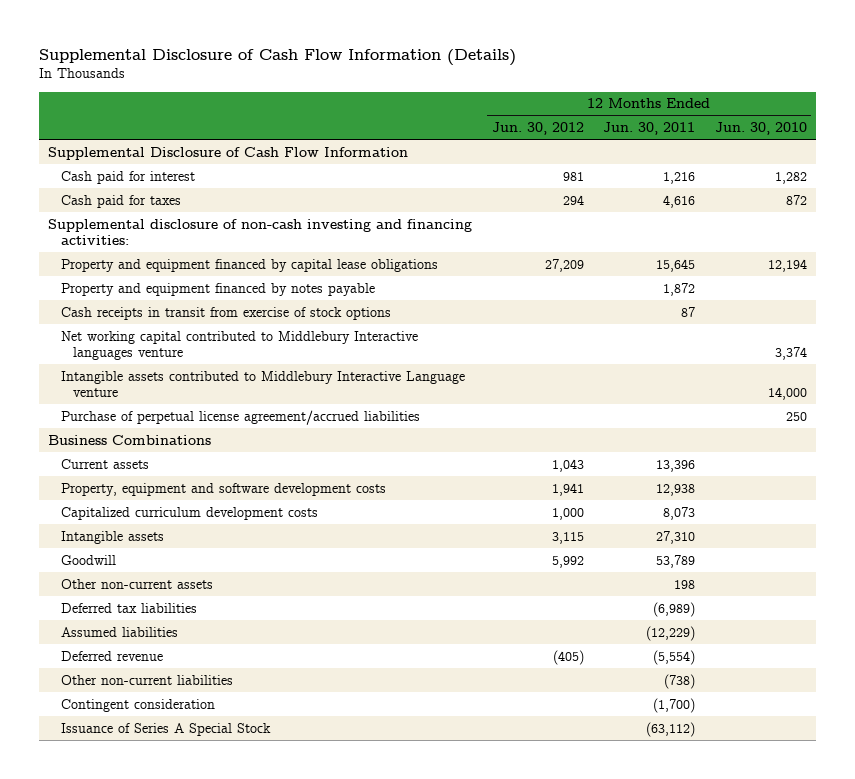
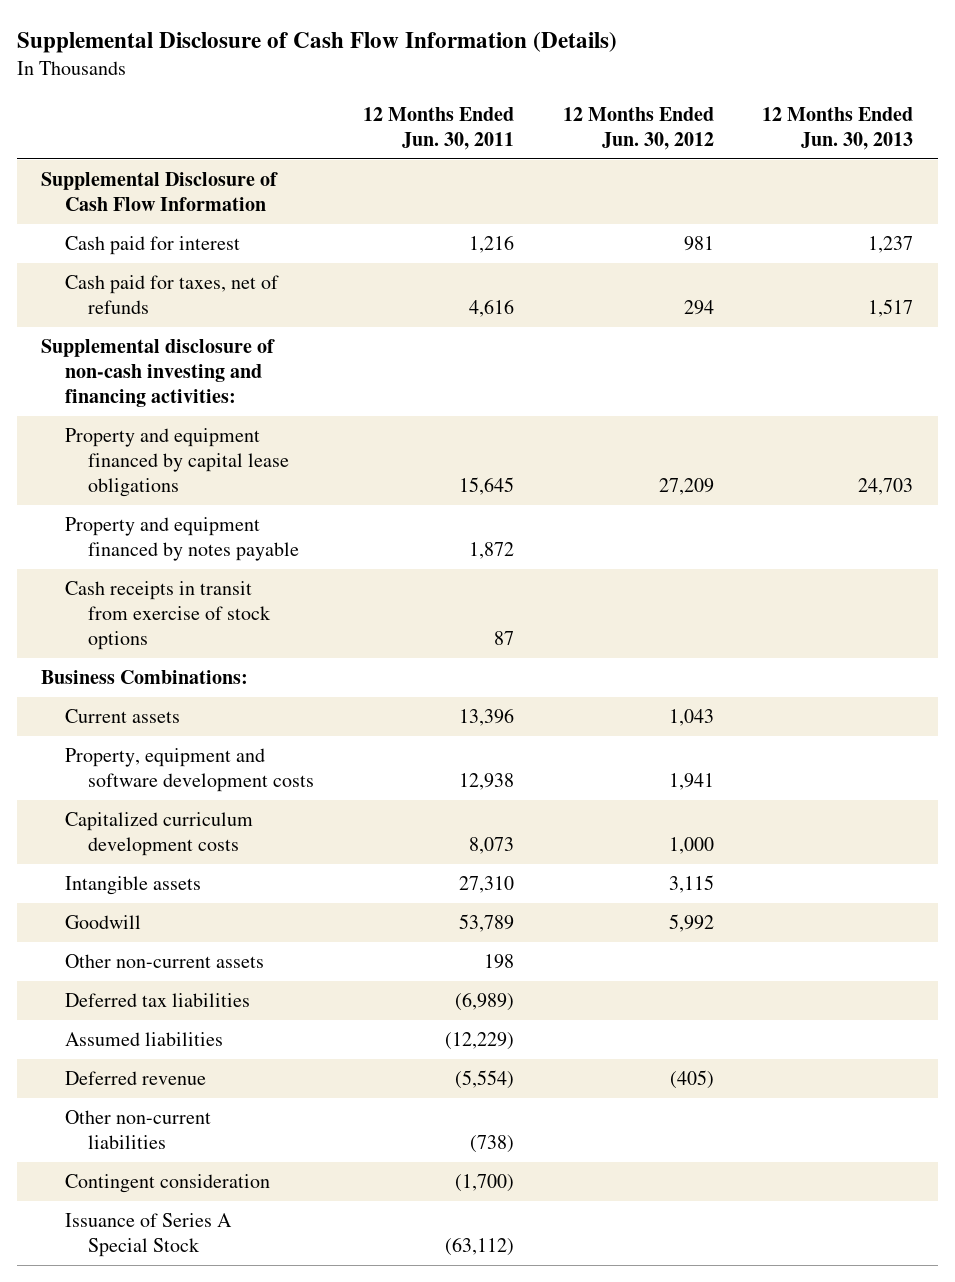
[714,121,807,135] Jun. 30, 2010 -> none
none -> [762,107,914,150] 12 Months Ended Jun. 30, 2013
[60,194,181,208] Cash paid for taxes -> [64,275,279,314] Cash paid for taxes, net of refunds
[60,330,418,360] Net working capital contributed to Middlebury Interactive languages venture -> none
[60,370,465,397] Intangible assets contributed to Middlebury Interactive Language venture -> none
[60,409,420,425] Purchase of perpetual license agreement/accrued liabilities -> none
[48,434,212,445] Business Combinations -> [41,670,249,685] Business Combinations:

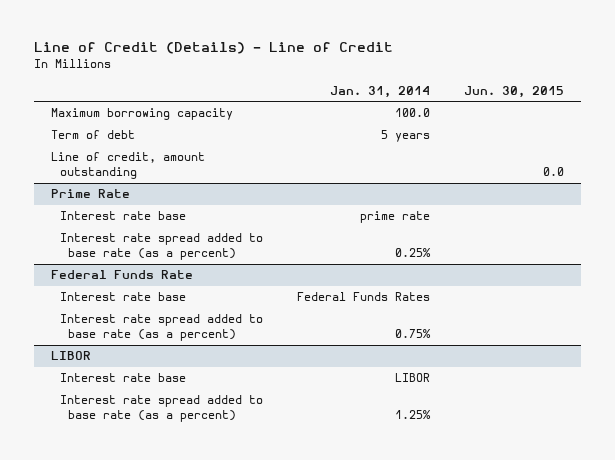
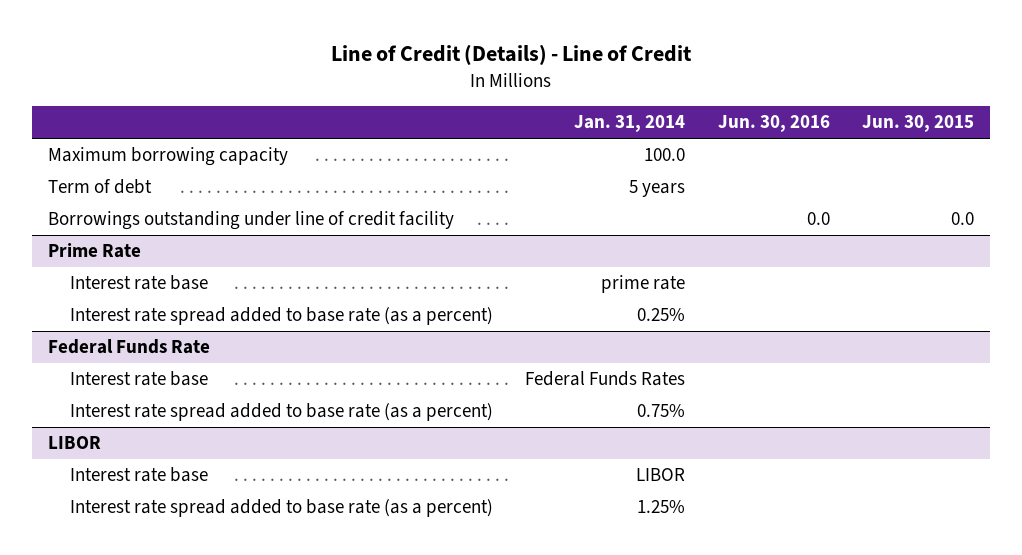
none -> [717,115,830,133] Jun. 30, 2016
[51,152,206,179] Line of credit, amount outstanding -> [47,211,454,231] Borrowings outstanding under line of credit facility

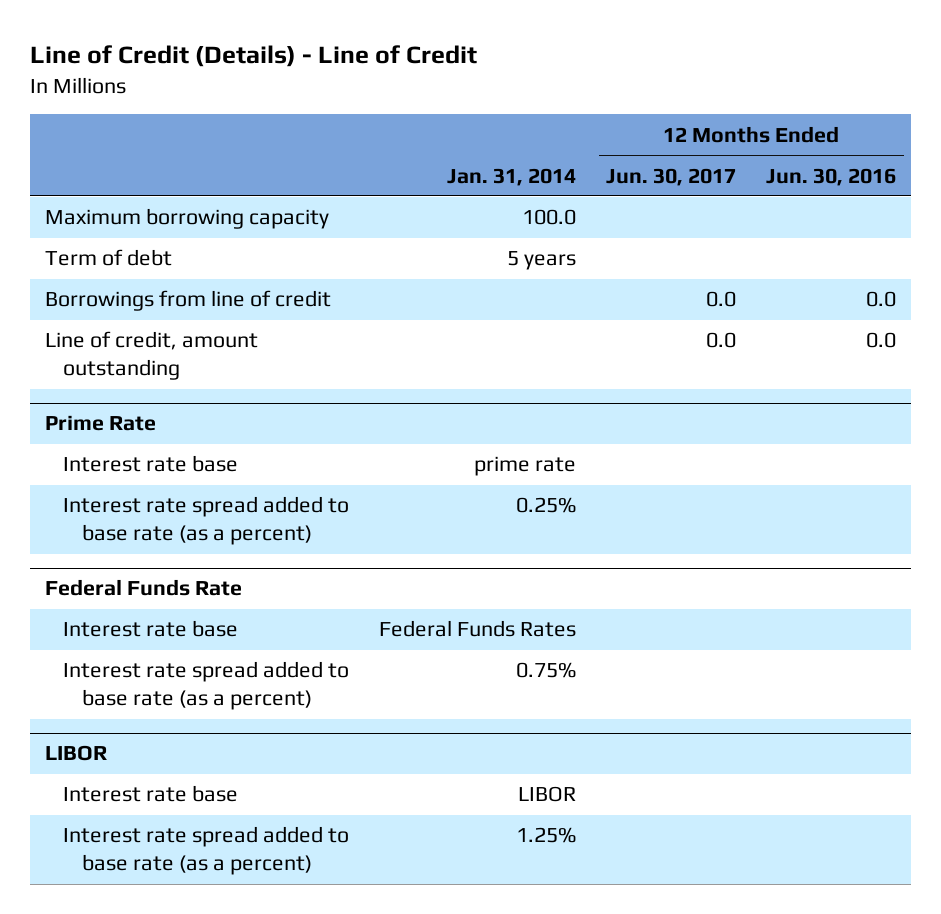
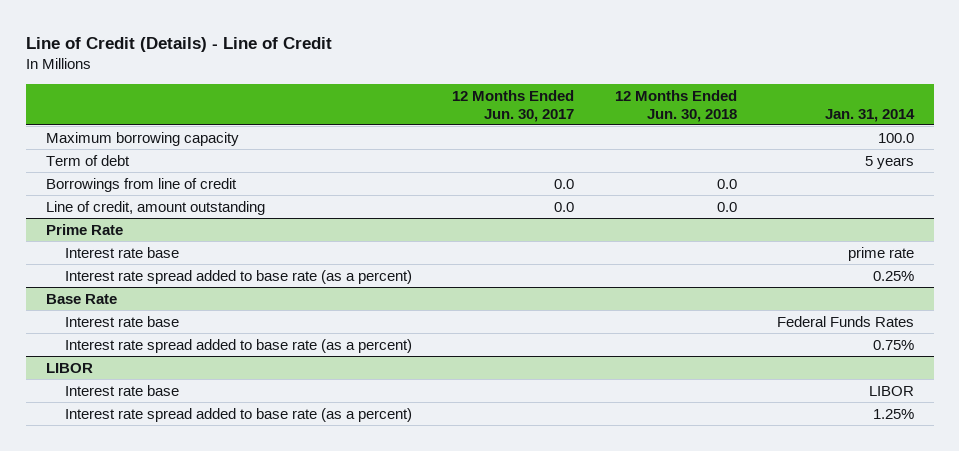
[766,167,897,186] Jun. 30, 2016 -> none
none -> [614,89,737,122] 12 Months Ended Jun. 30, 2018
[44,579,242,597] Federal Funds Rate -> [45,293,117,304] Base Rate

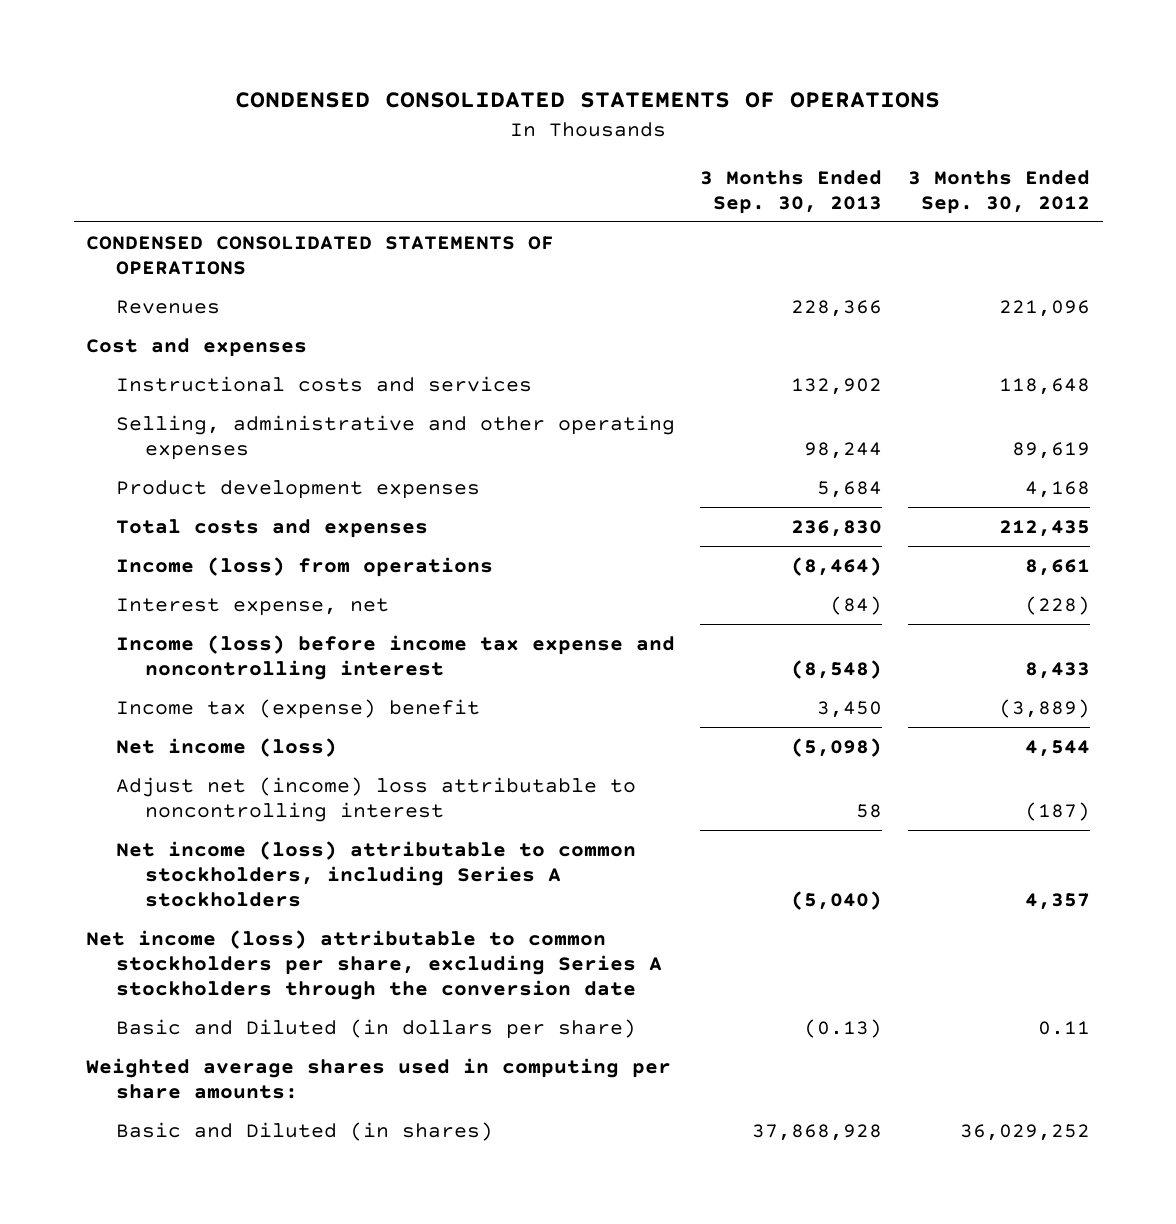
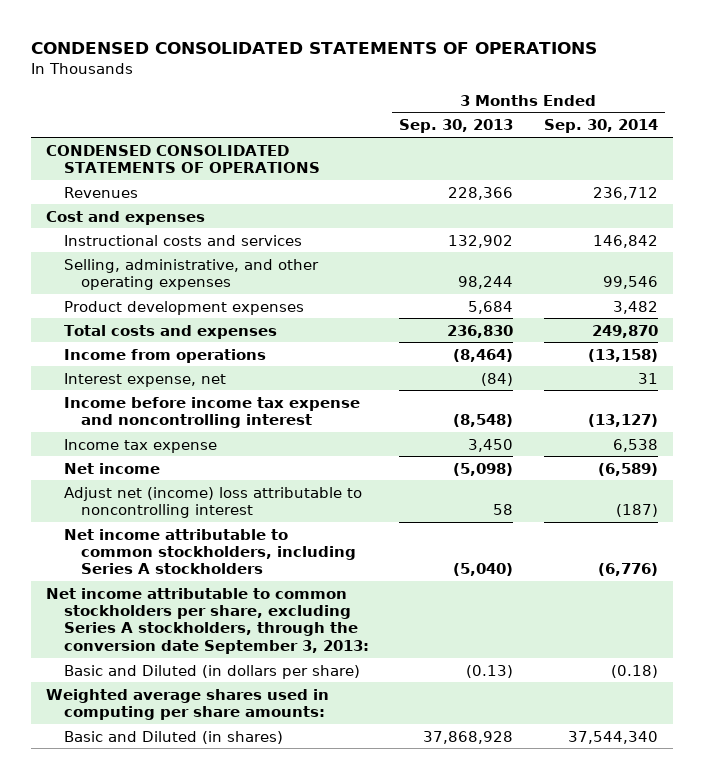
[907,169,1090,214] 3 Months Ended Sep. 30, 2012 -> none
none -> [543,119,658,134] Sep. 30, 2014
[115,414,675,460] Selling, administrative and other operating expenses -> [63,258,319,290] Selling, administrative, and other operating expenses
[115,556,493,577] Income (loss) from operations -> [63,348,266,363] Income from operations
[115,634,675,680] Income (loss) before income tax expense and noncontrolling interest -> [63,396,360,428] Income before income tax expense and noncontrolling interest
[115,698,480,719] Income tax (expense) benefit -> [63,438,217,453] Income tax expense
[115,737,337,757] Net income (loss) -> [63,462,160,474] Net income
[115,840,636,907] Net income (loss) attributable to common stockholders, including Series A stockholders -> [63,528,357,575] Net income attributable to common stockholders, including Series A stockholders
[86,929,662,1000] Net income (loss) attributable to common stockholders per share, excluding Series A stockholders through the conversion date -> [46,587,369,654] Net income attributable to common stockholders per share, excluding Series A stockholders, through the conversion date September 3, 2013:

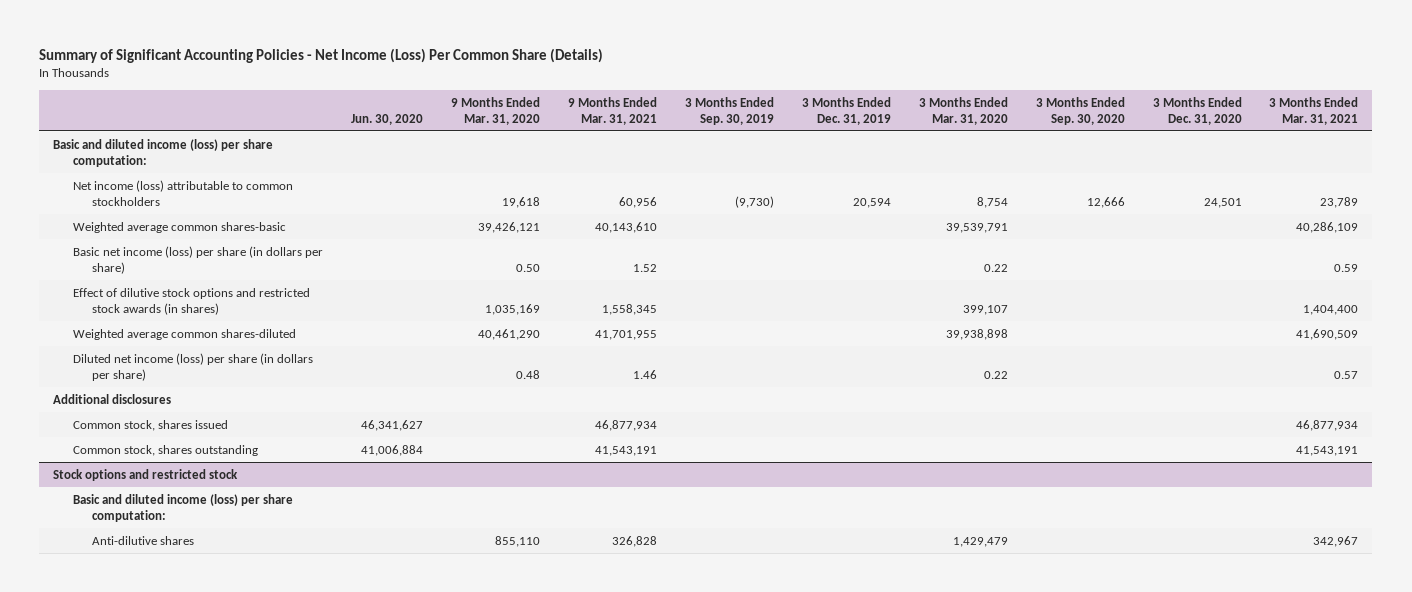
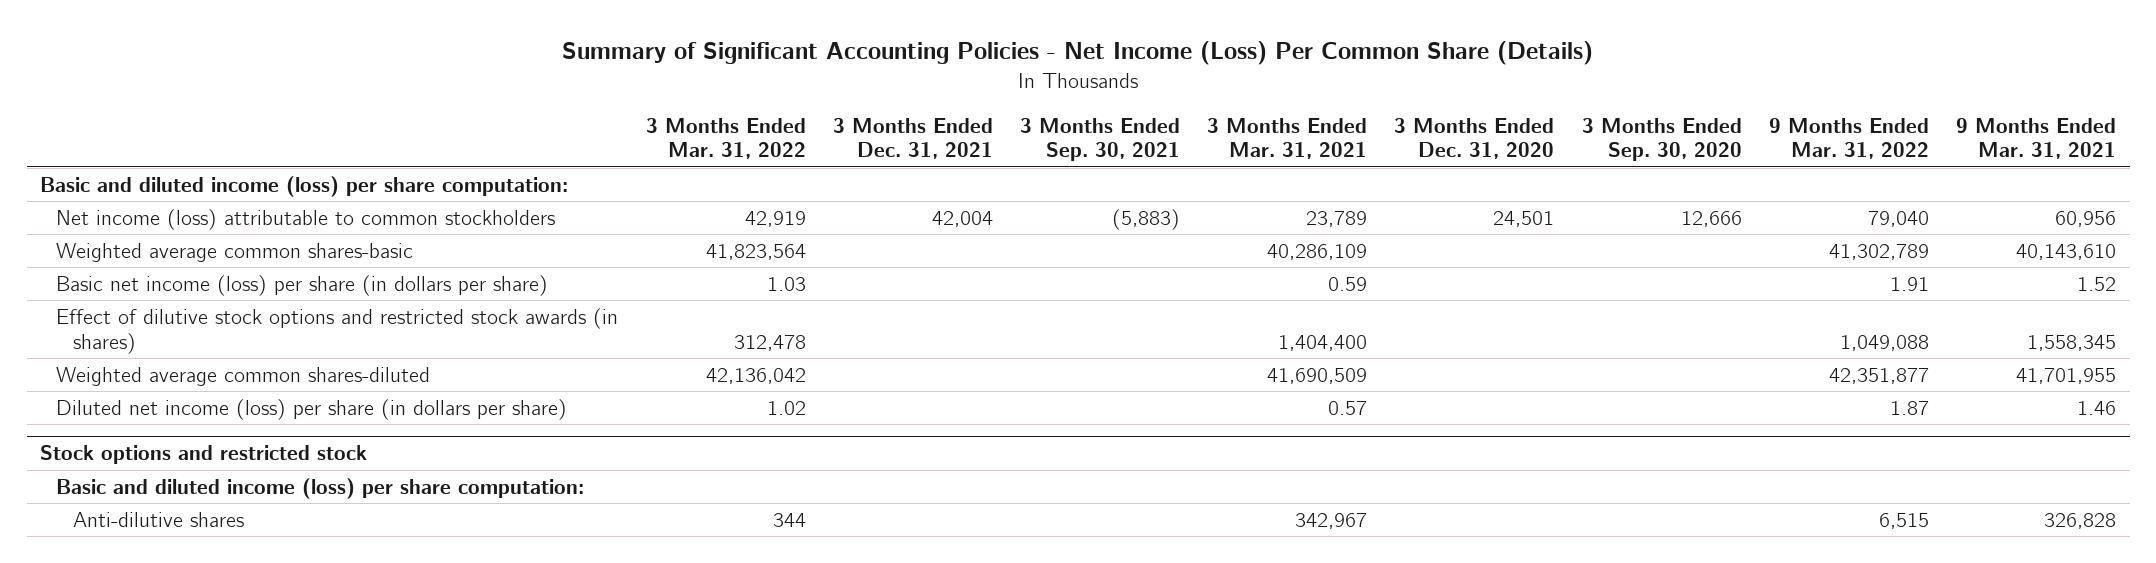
[350,113,423,125] Jun. 30, 2020 -> none
[450,96,540,125] 9 Months Ended Mar. 31, 2020 -> none
[684,96,774,125] 3 Months Ended Sep. 30, 2019 -> none
[801,96,891,125] 3 Months Ended Dec. 31, 2019 -> none
[918,96,1008,125] 3 Months Ended Mar. 31, 2020 -> none
none -> [645,117,806,160] 3 Months Ended Mar. 31, 2022
none -> [832,117,993,160] 3 Months Ended Dec. 31, 2021
none -> [1020,117,1181,162] 3 Months Ended Sep. 30, 2021
none -> [1768,117,1929,160] 9 Months Ended Mar. 31, 2022
[53,393,172,404] Additional disclosures -> none
[72,419,228,431] Common stock, shares issued -> none
[72,444,258,456] Common stock, shares outstanding -> none

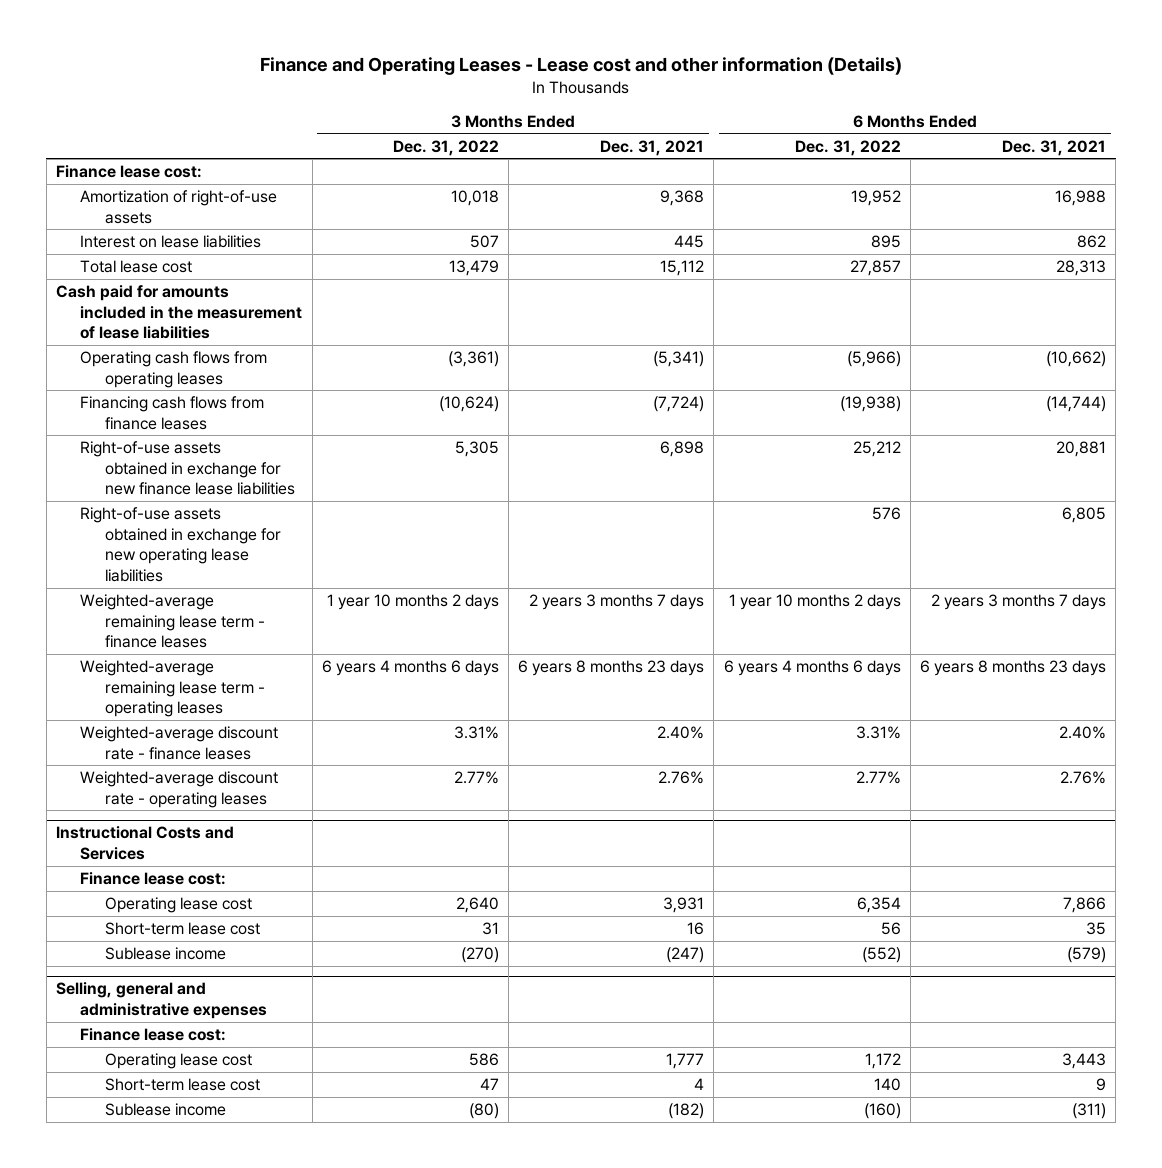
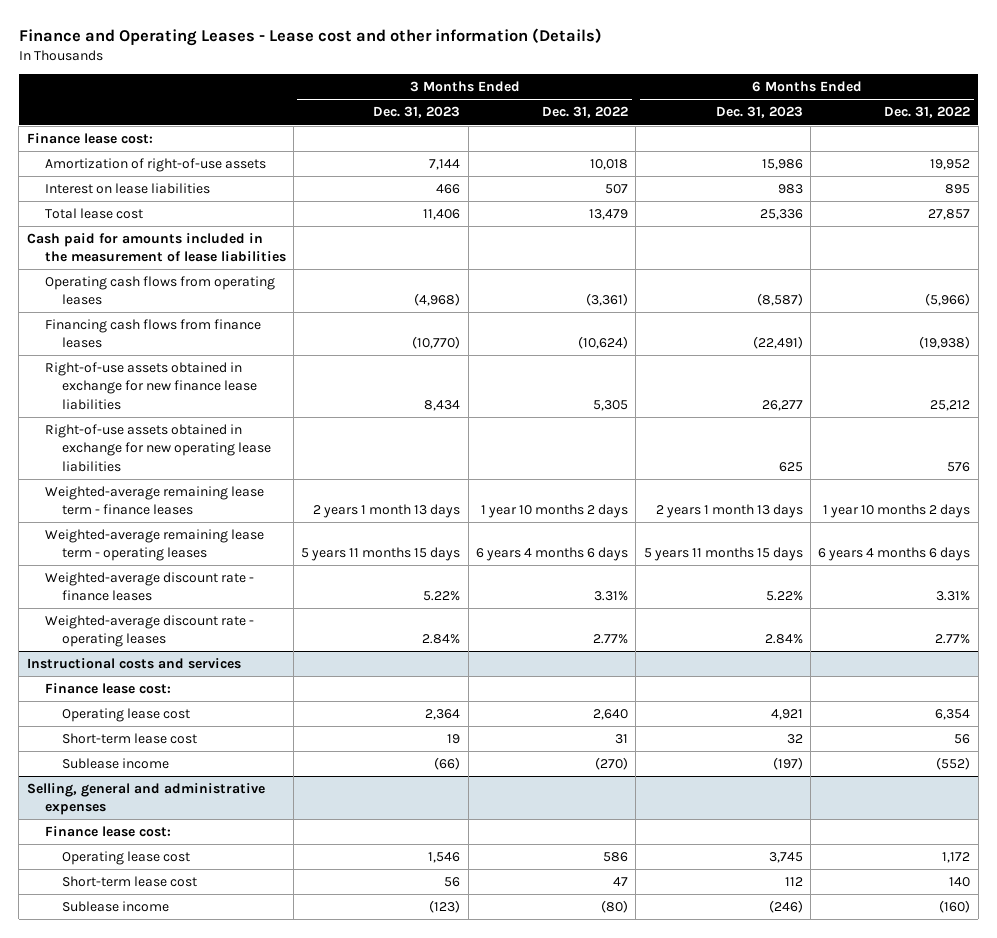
[600,139,705,156] Dec. 31, 2021 -> none
[1001,139,1106,156] Dec. 31, 2021 -> none
none -> [373,106,461,119] Dec. 31, 2023
none -> [715,106,803,119] Dec. 31, 2023
[56,826,235,861] Instructional Costs and Services -> [26,658,241,670] Instructional costs and services

